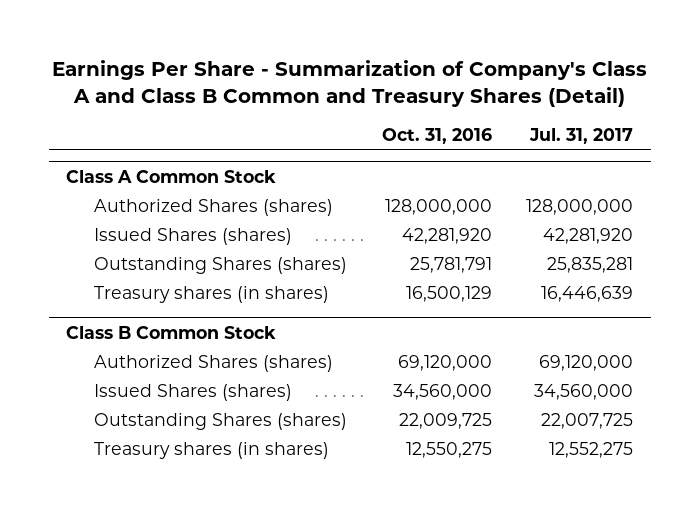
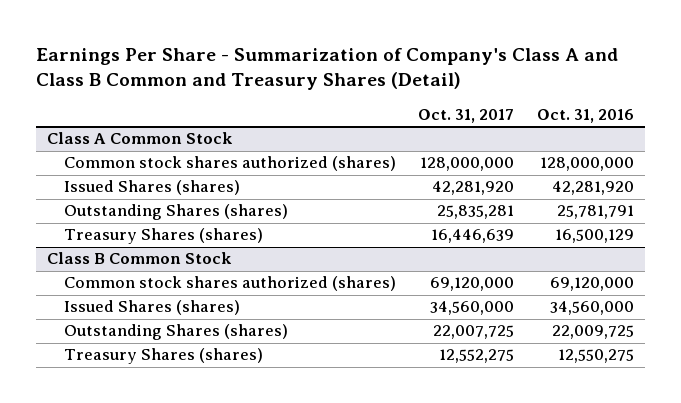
[529,128,634,145] Jul. 31, 2017 -> none
none -> [418,109,515,124] Oct. 31, 2017
[93,198,333,216] Authorized Shares (shares) -> [63,156,396,172] Common stock shares authorized (shares)
[93,285,329,303] Treasury shares (in shares) -> [63,228,263,245] Treasury Shares (shares)
[93,354,333,372] Authorized Shares (shares) -> [63,276,396,292] Common stock shares authorized (shares)
[93,441,329,459] Treasury shares (in shares) -> [63,348,263,365] Treasury Shares (shares)

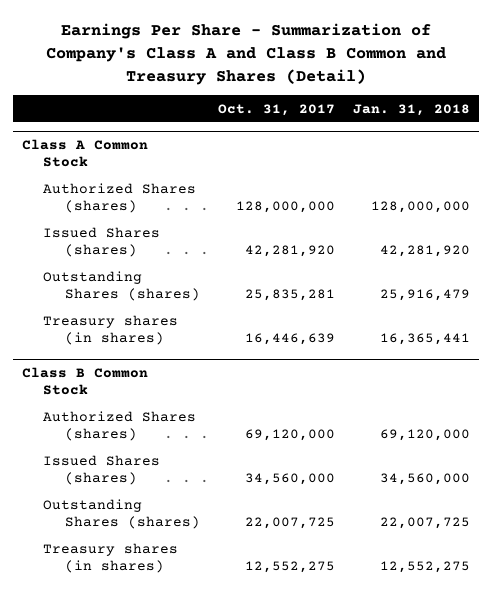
[536,109,634,124] Oct. 31, 2016 -> none
none -> [352,103,470,116] Jan. 31, 2018
[63,156,396,172] Common stock shares authorized (shares) -> [43,182,197,213] Authorized Shares (shares)
[63,228,263,245] Treasury Shares (shares) -> [43,314,179,345] Treasury shares (in shares)
[63,276,396,292] Common stock shares authorized (shares) -> [43,410,197,441] Authorized Shares (shares)
[63,348,263,365] Treasury Shares (shares) -> [43,542,179,573] Treasury shares (in shares)

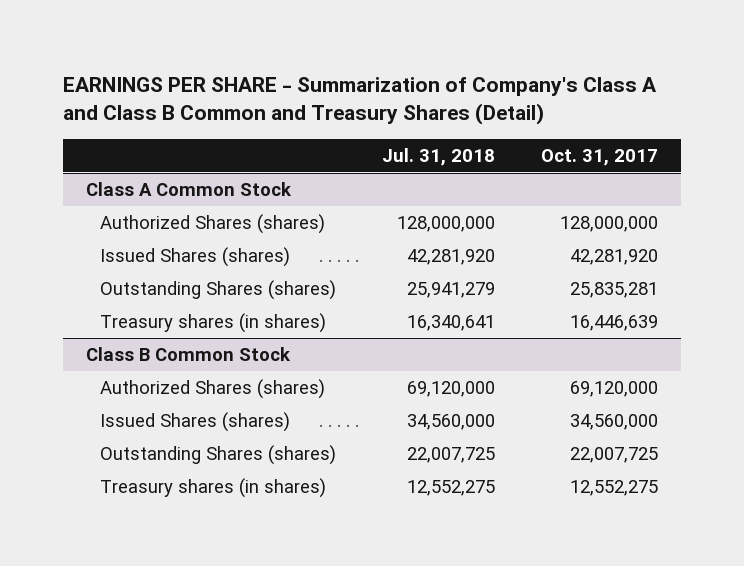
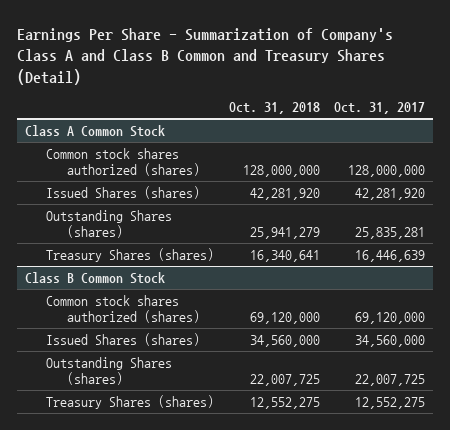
[63,76,658,126] EARNINGS PER SHARE - Summarization of Company's Class A and Class B Common and Treasury Shares (Detail) -> [17,27,394,85] Earnings Per Share - Summarization of Company's Class A and Class B Common and Treasury Shares (Detail)
[382,147,496,166] Jul. 31, 2018 -> none
none -> [228,102,320,115] Oct. 31, 2018
[100,214,326,235] Authorized Shares (shares) -> [45,147,201,176] Common stock shares authorized (shares)
[100,313,327,334] Treasury shares (in shares) -> [45,247,214,262] Treasury Shares (shares)
[100,379,326,400] Authorized Shares (shares) -> [45,294,201,323] Common stock shares authorized (shares)
[100,478,327,499] Treasury shares (in shares) -> [45,394,214,409] Treasury Shares (shares)

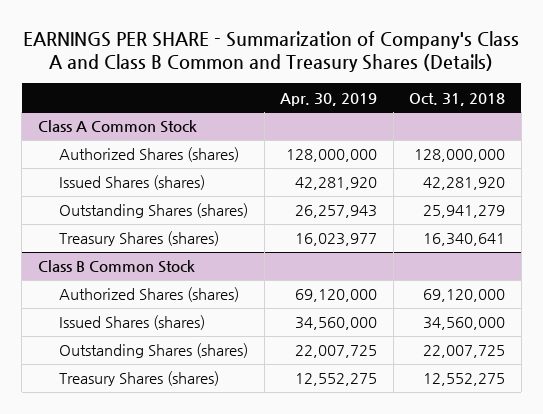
[17,27,394,85] Earnings Per Share - Summarization of Company's Class A and Class B Common and Treasury Shares (Detail) -> [23,30,520,73] EARNINGS PER SHARE - Summarization of Company's Class A and Class B Common and Treasury Shares (Details)
[334,102,426,115] Oct. 31, 2017 -> none
none -> [280,92,378,106] Apr. 30, 2019
[45,147,201,176] Common stock shares authorized (shares) -> [59,147,240,163] Authorized Shares (shares)
[45,294,201,323] Common stock shares authorized (shares) -> [59,287,240,303] Authorized Shares (shares)

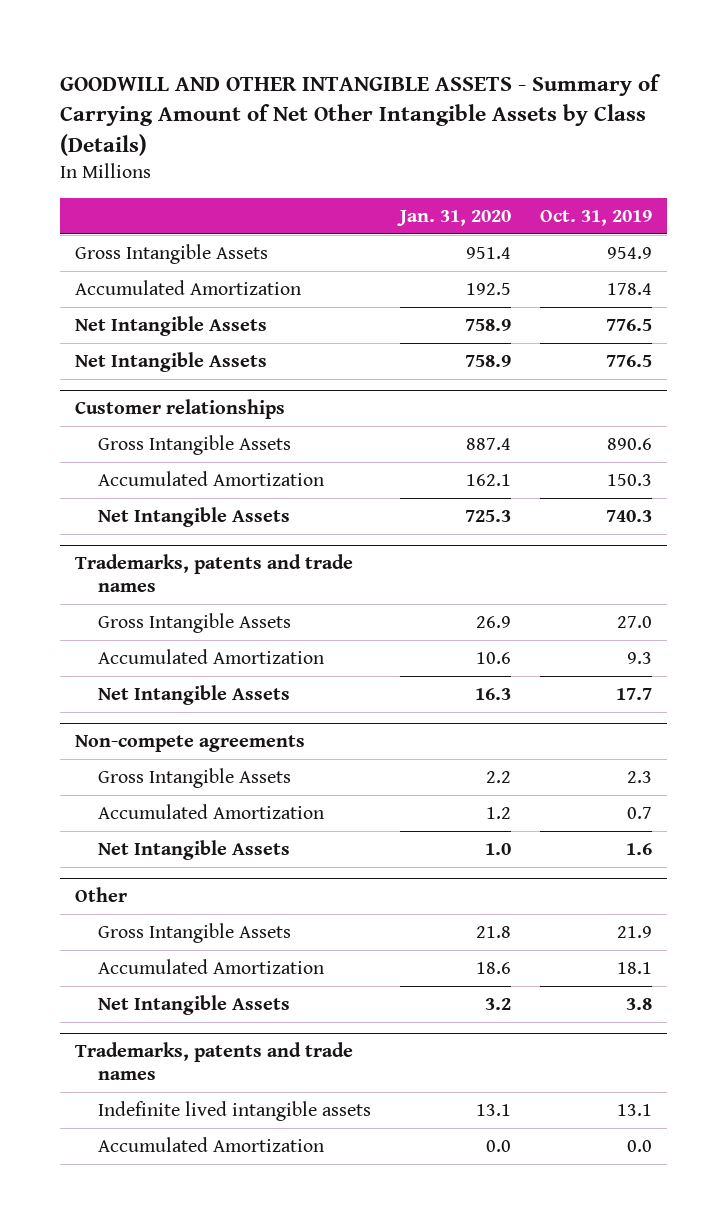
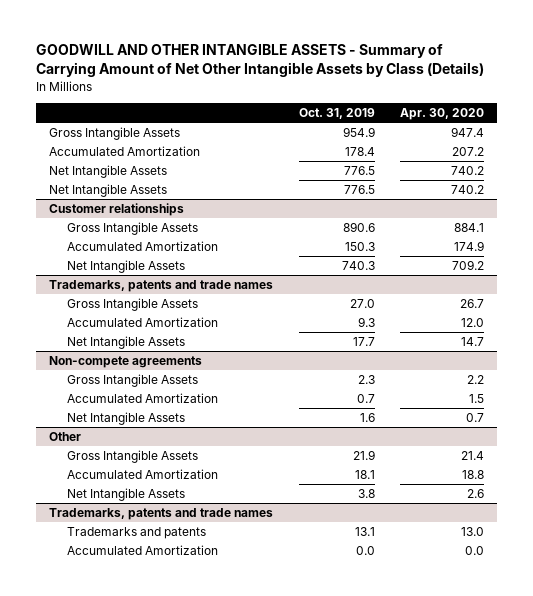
[397,209,512,226] Jan. 31, 2020 -> none
none -> [399,108,484,121] Apr. 30, 2020
[98,1100,372,1121] Indefinite lived intangible assets -> [66,527,206,540] Trademarks and patents

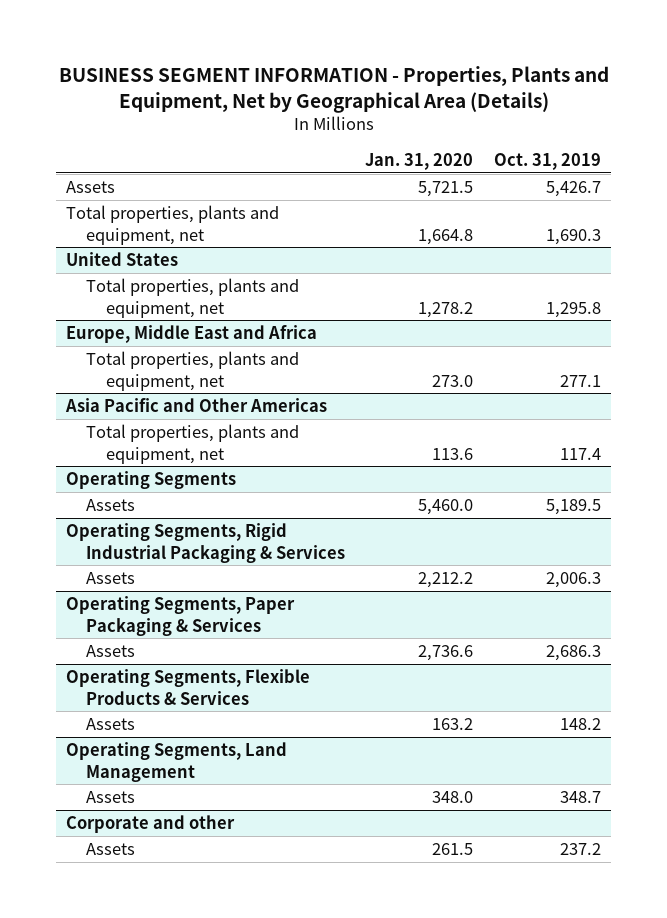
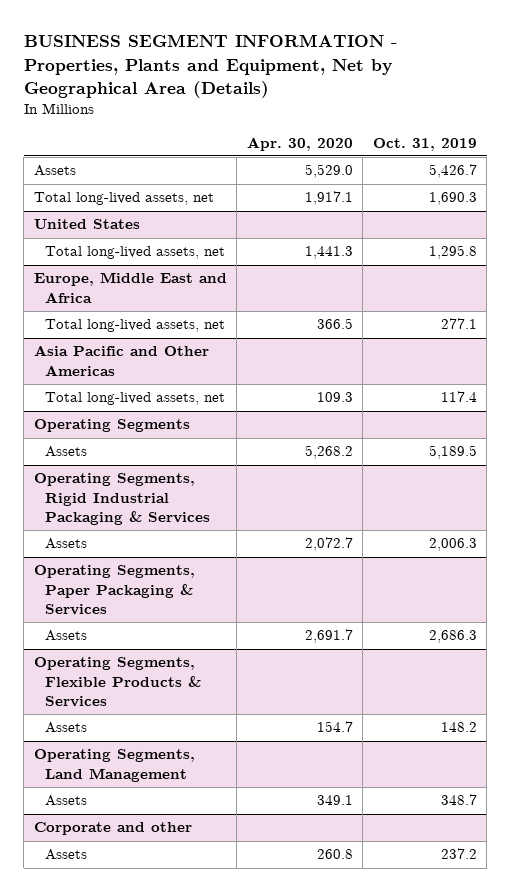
[365,152,474,170] Jan. 31, 2020 -> none
none -> [246,136,353,151] Apr. 30, 2020
[66,205,280,245] Total properties, plants and equipment, net -> [33,192,214,206] Total long-lived assets, net
[85,278,299,318] Total properties, plants and equipment, net -> [44,246,225,260] Total long-lived assets, net
[85,351,299,391] Total properties, plants and equipment, net -> [44,319,225,333] Total long-lived assets, net
[85,424,299,464] Total properties, plants and equipment, net -> [44,392,225,406] Total long-lived assets, net

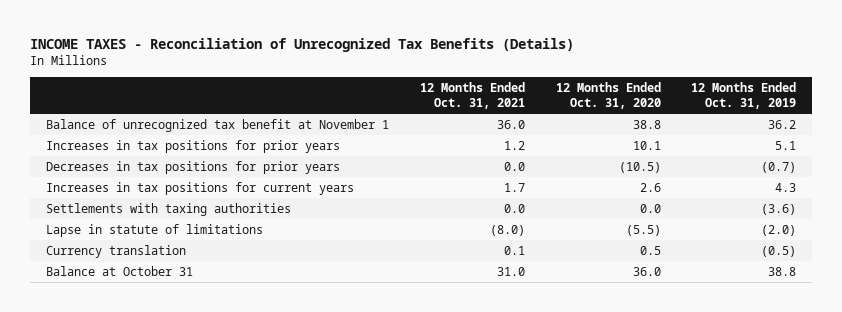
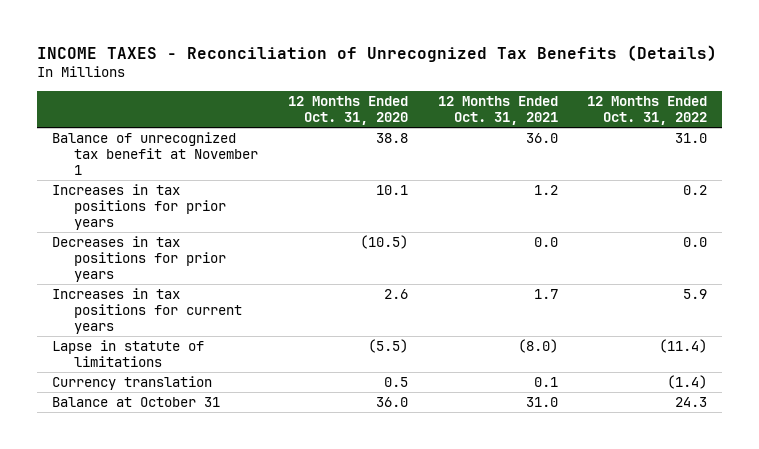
[691,82,797,109] 12 Months Ended Oct. 31, 2019 -> none
none -> [587,96,708,126] 12 Months Ended Oct. 31, 2022
[45,202,291,216] Settlements with taxing authorities -> none

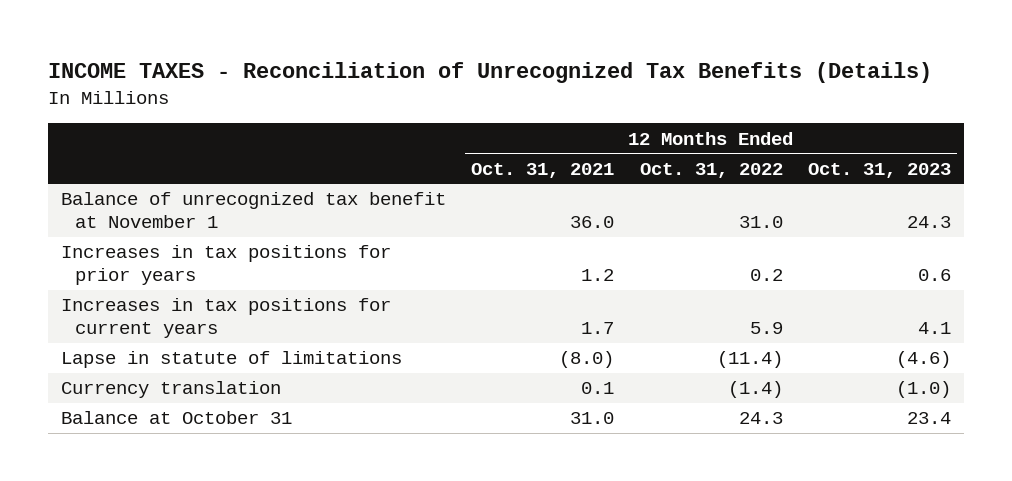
[287,96,408,126] 12 Months Ended Oct. 31, 2020 -> none
none -> [807,162,951,178] Oct. 31, 2023
[52,236,227,282] Decreases in tax positions for prior years -> none

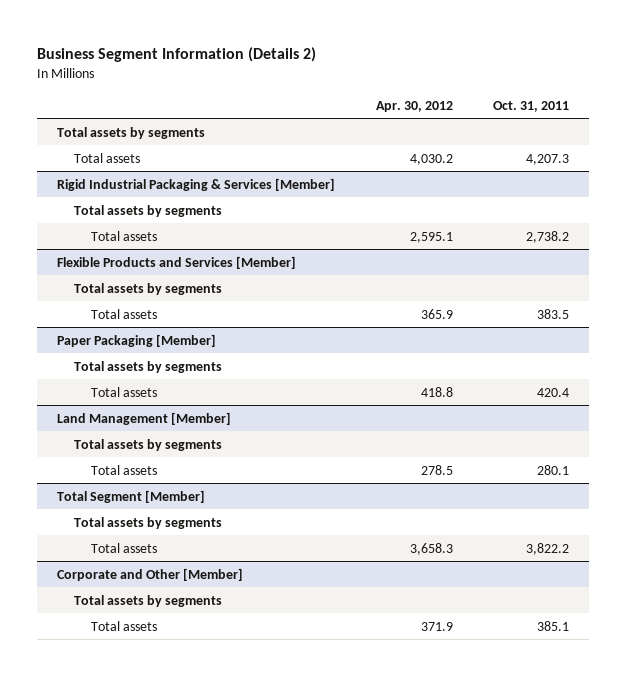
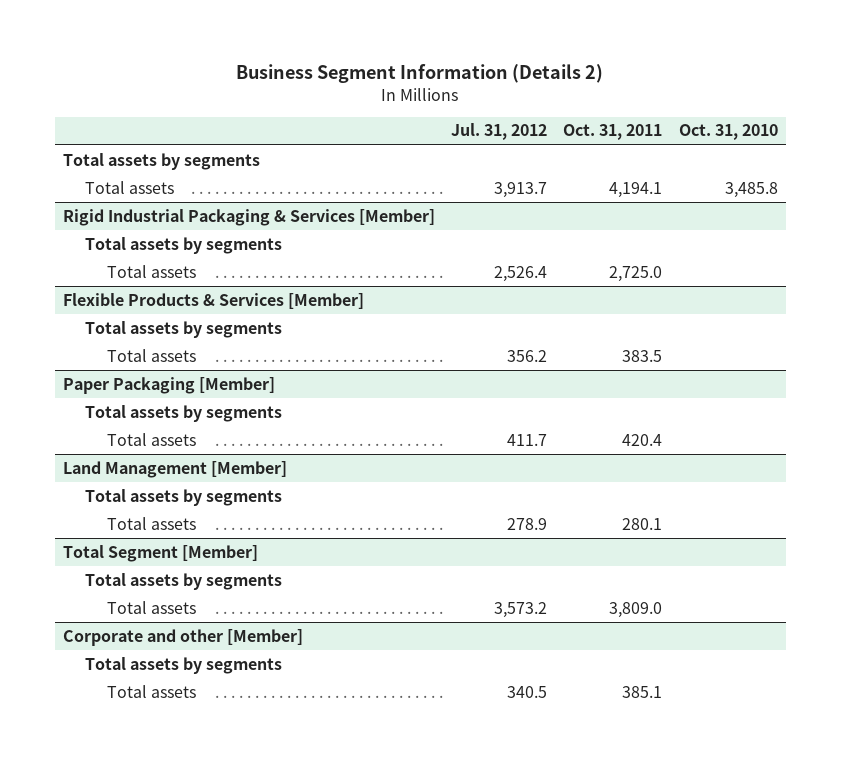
[375,100,453,112] Apr. 30, 2012 -> none
none -> [451,123,548,141] Jul. 31, 2012
none -> [678,124,778,141] Oct. 31, 2010
[525,153,569,165] 4,207.3 -> [609,181,663,198] 4,194.1
[525,230,569,243] 2,738.2 -> [609,265,663,282] 2,725.0
[57,255,297,269] Flexible Products and Services [Member] -> [62,292,364,309] Flexible Products & Services [Member]
[525,542,569,555] 3,822.2 -> [609,601,663,618] 3,809.0
[57,567,244,581] Corporate and Other [Member] -> [62,628,303,646] Corporate and other [Member]

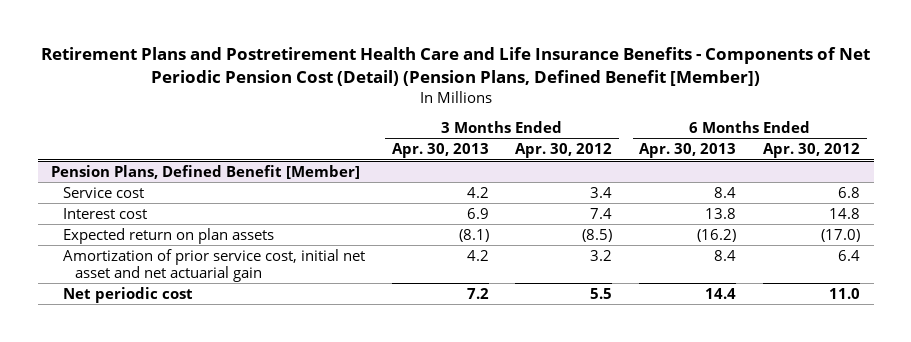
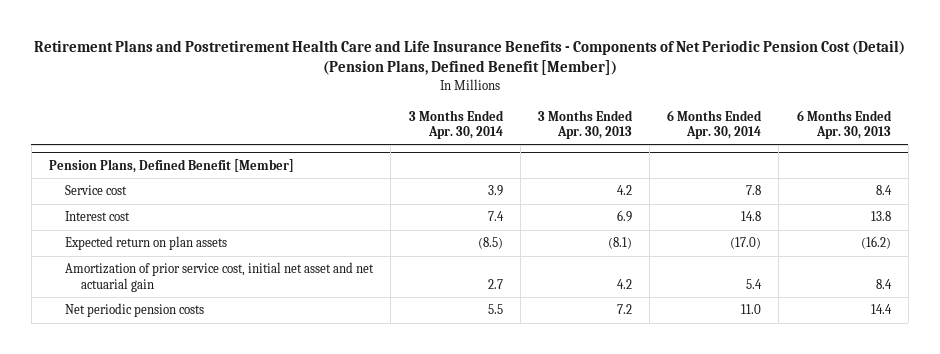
[515,143,613,159] Apr. 30, 2012 -> none
[763,143,861,159] Apr. 30, 2012 -> none
none -> [408,109,504,139] 3 Months Ended Apr. 30, 2014
none -> [667,109,763,139] 6 Months Ended Apr. 30, 2014
[62,286,193,303] Net periodic cost -> [65,303,205,318] Net periodic pension costs

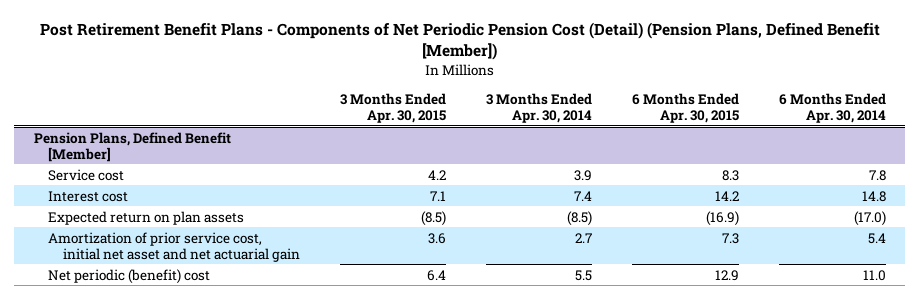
[33,39,905,76] Retirement Plans and Postretirement Health Care and Life Insurance Benefits - Components of Net Periodic Pension Cost (Detail) (Pension Plans, Defined Benefit [Member]) -> [39,22,880,61] Post Retirement Benefit Plans - Components of Net Periodic Pension Cost (Detail) (Pension Plans, Defined Benefit [Member])
[537,109,633,139] 3 Months Ended Apr. 30, 2013 -> none
[796,109,892,139] 6 Months Ended Apr. 30, 2013 -> none
none -> [339,93,446,124] 3 Months Ended Apr. 30, 2015
none -> [631,93,739,124] 6 Months Ended Apr. 30, 2015
[65,303,205,318] Net periodic pension costs -> [48,268,211,284] Net periodic (benefit) cost

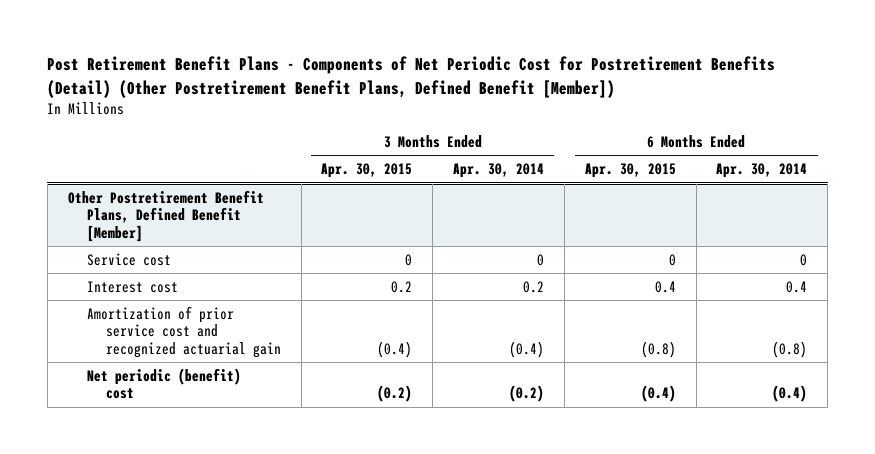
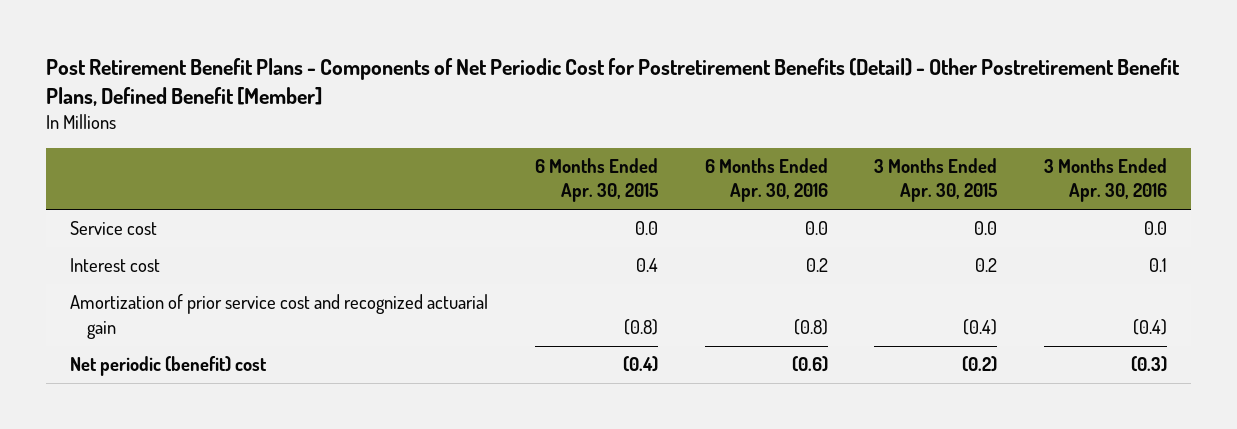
[47,56,776,98] Post Retirement Benefit Plans - Components of Net Periodic Cost for Postretirement Benefits (Detail) (Other Postretirement Benefit Plans, Defined Benefit [Member]) -> [46,58,1181,106] Post Retirement Benefit Plans - Components of Net Periodic Cost for Postretirement Benefits (Detail) - Other Postretirement Benefit Plans, Defined Benefit [Member]
[453,163,545,179] Apr. 30, 2014 -> none
[716,163,808,179] Apr. 30, 2014 -> none
none -> [704,158,828,203] 6 Months Ended Apr. 30, 2016
none -> [1044,158,1168,203] 3 Months Ended Apr. 30, 2016
[67,189,264,243] Other Postretirement Benefit Plans, Defined Benefit [Member] -> none
[405,253,413,266] 0 -> [974,221,998,236] 0.0
[668,253,676,266] 0 -> [634,221,658,236] 0.0

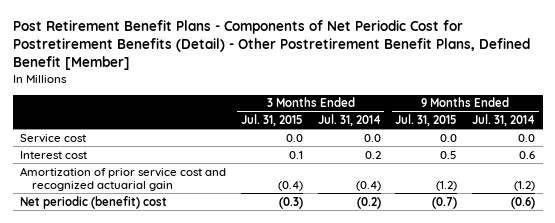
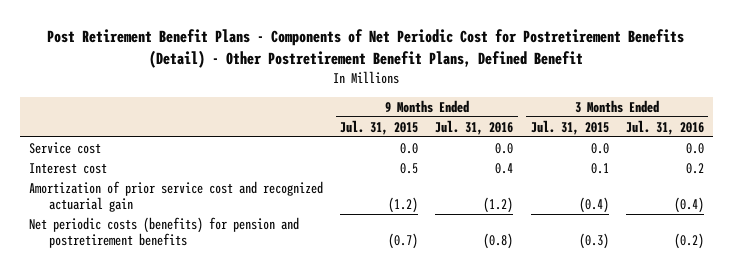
[12,19,530,71] Post Retirement Benefit Plans - Components of Net Periodic Cost for Postretirement Benefits (Detail) - Other Postretirement Benefit Plans, Defined Benefit [Member] -> [47,29,685,69] Post Retirement Benefit Plans - Components of Net Periodic Cost for Postretirement Benefits (Detail) - Other Postretirement Benefit Plans, Defined Benefit
[317,113,381,126] Jul. 31, 2014 -> none
[472,113,536,126] Jul. 31, 2014 -> none
none -> [435,119,514,135] Jul. 31, 2016
none -> [626,119,705,135] Jul. 31, 2016
[20,195,168,209] Net periodic (benefit) cost -> [28,216,299,249] Net periodic costs (benefits) for pension and postretirement benefits

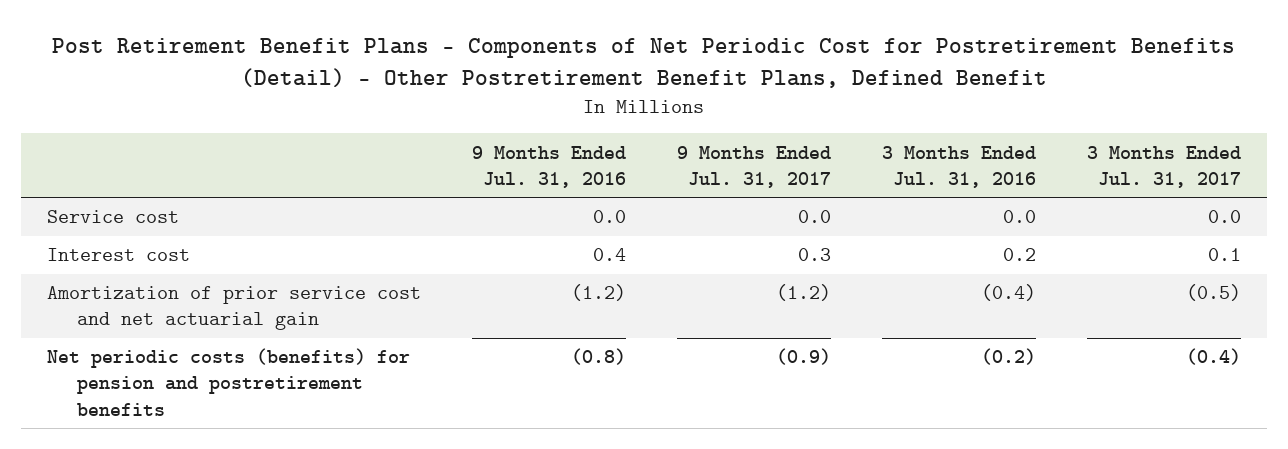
[340,119,419,135] Jul. 31, 2015 -> none
[530,119,609,135] Jul. 31, 2015 -> none
none -> [676,145,831,188] 9 Months Ended Jul. 31, 2017
none -> [1087,145,1242,188] 3 Months Ended Jul. 31, 2017
[28,180,323,213] Amortization of prior service cost and recognized actuarial gain -> [46,286,421,331] Amortization of prior service cost and net actuarial gain

